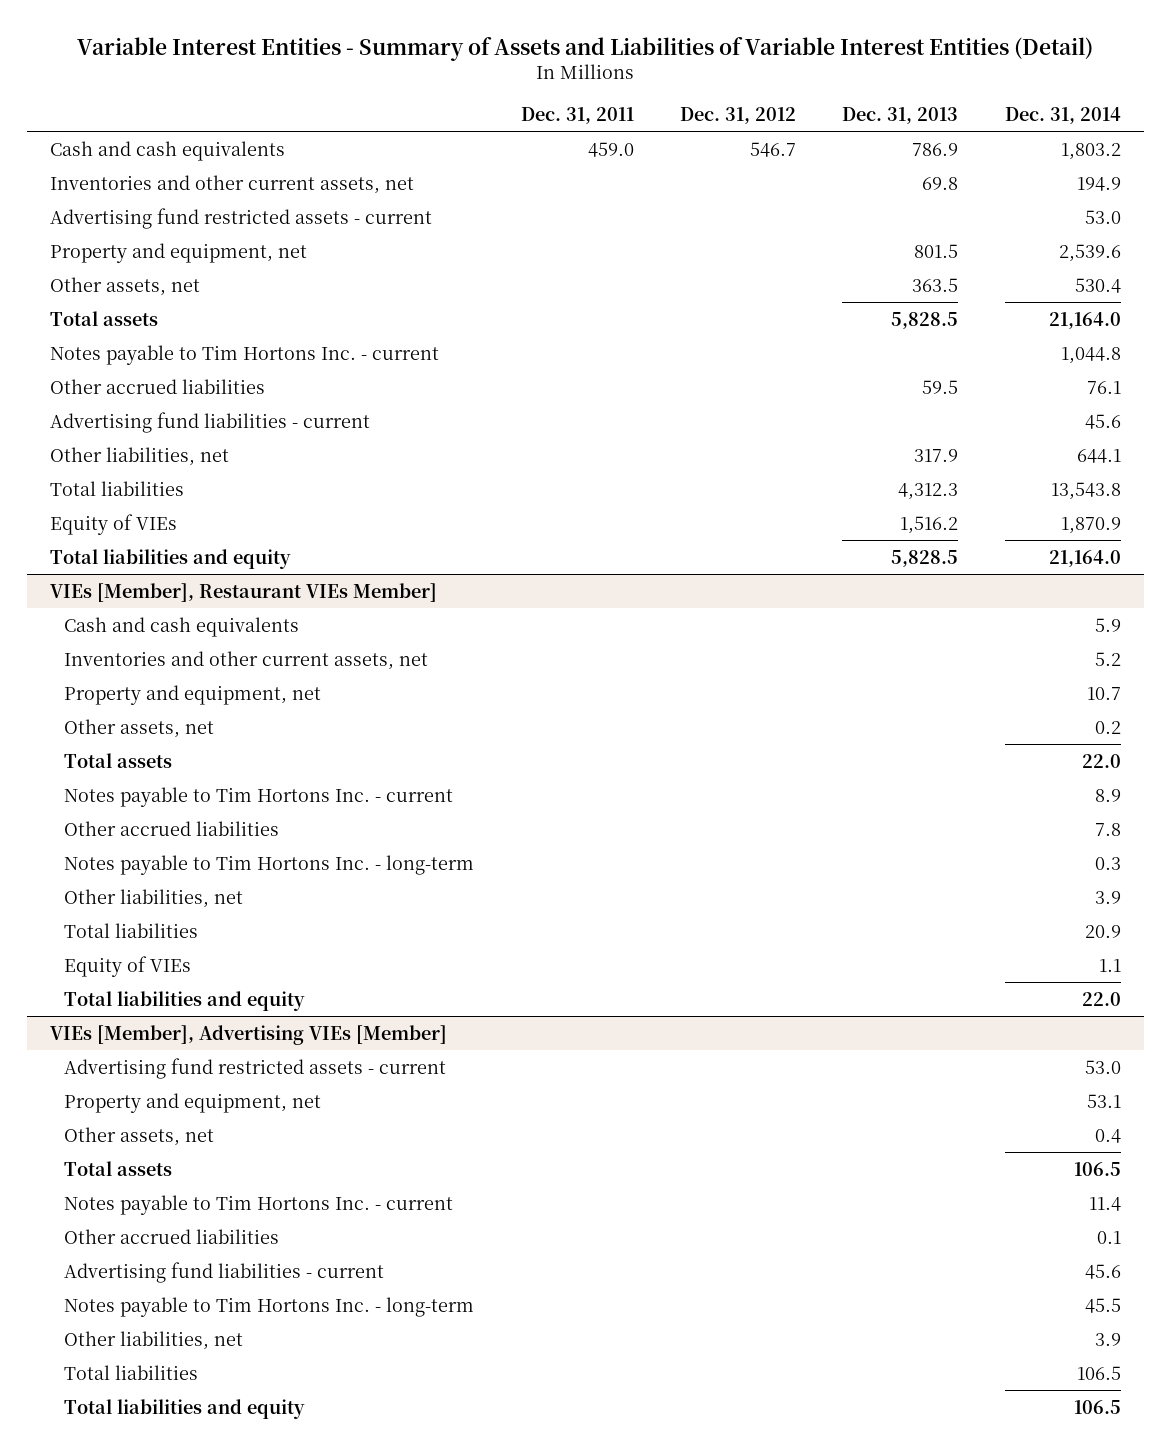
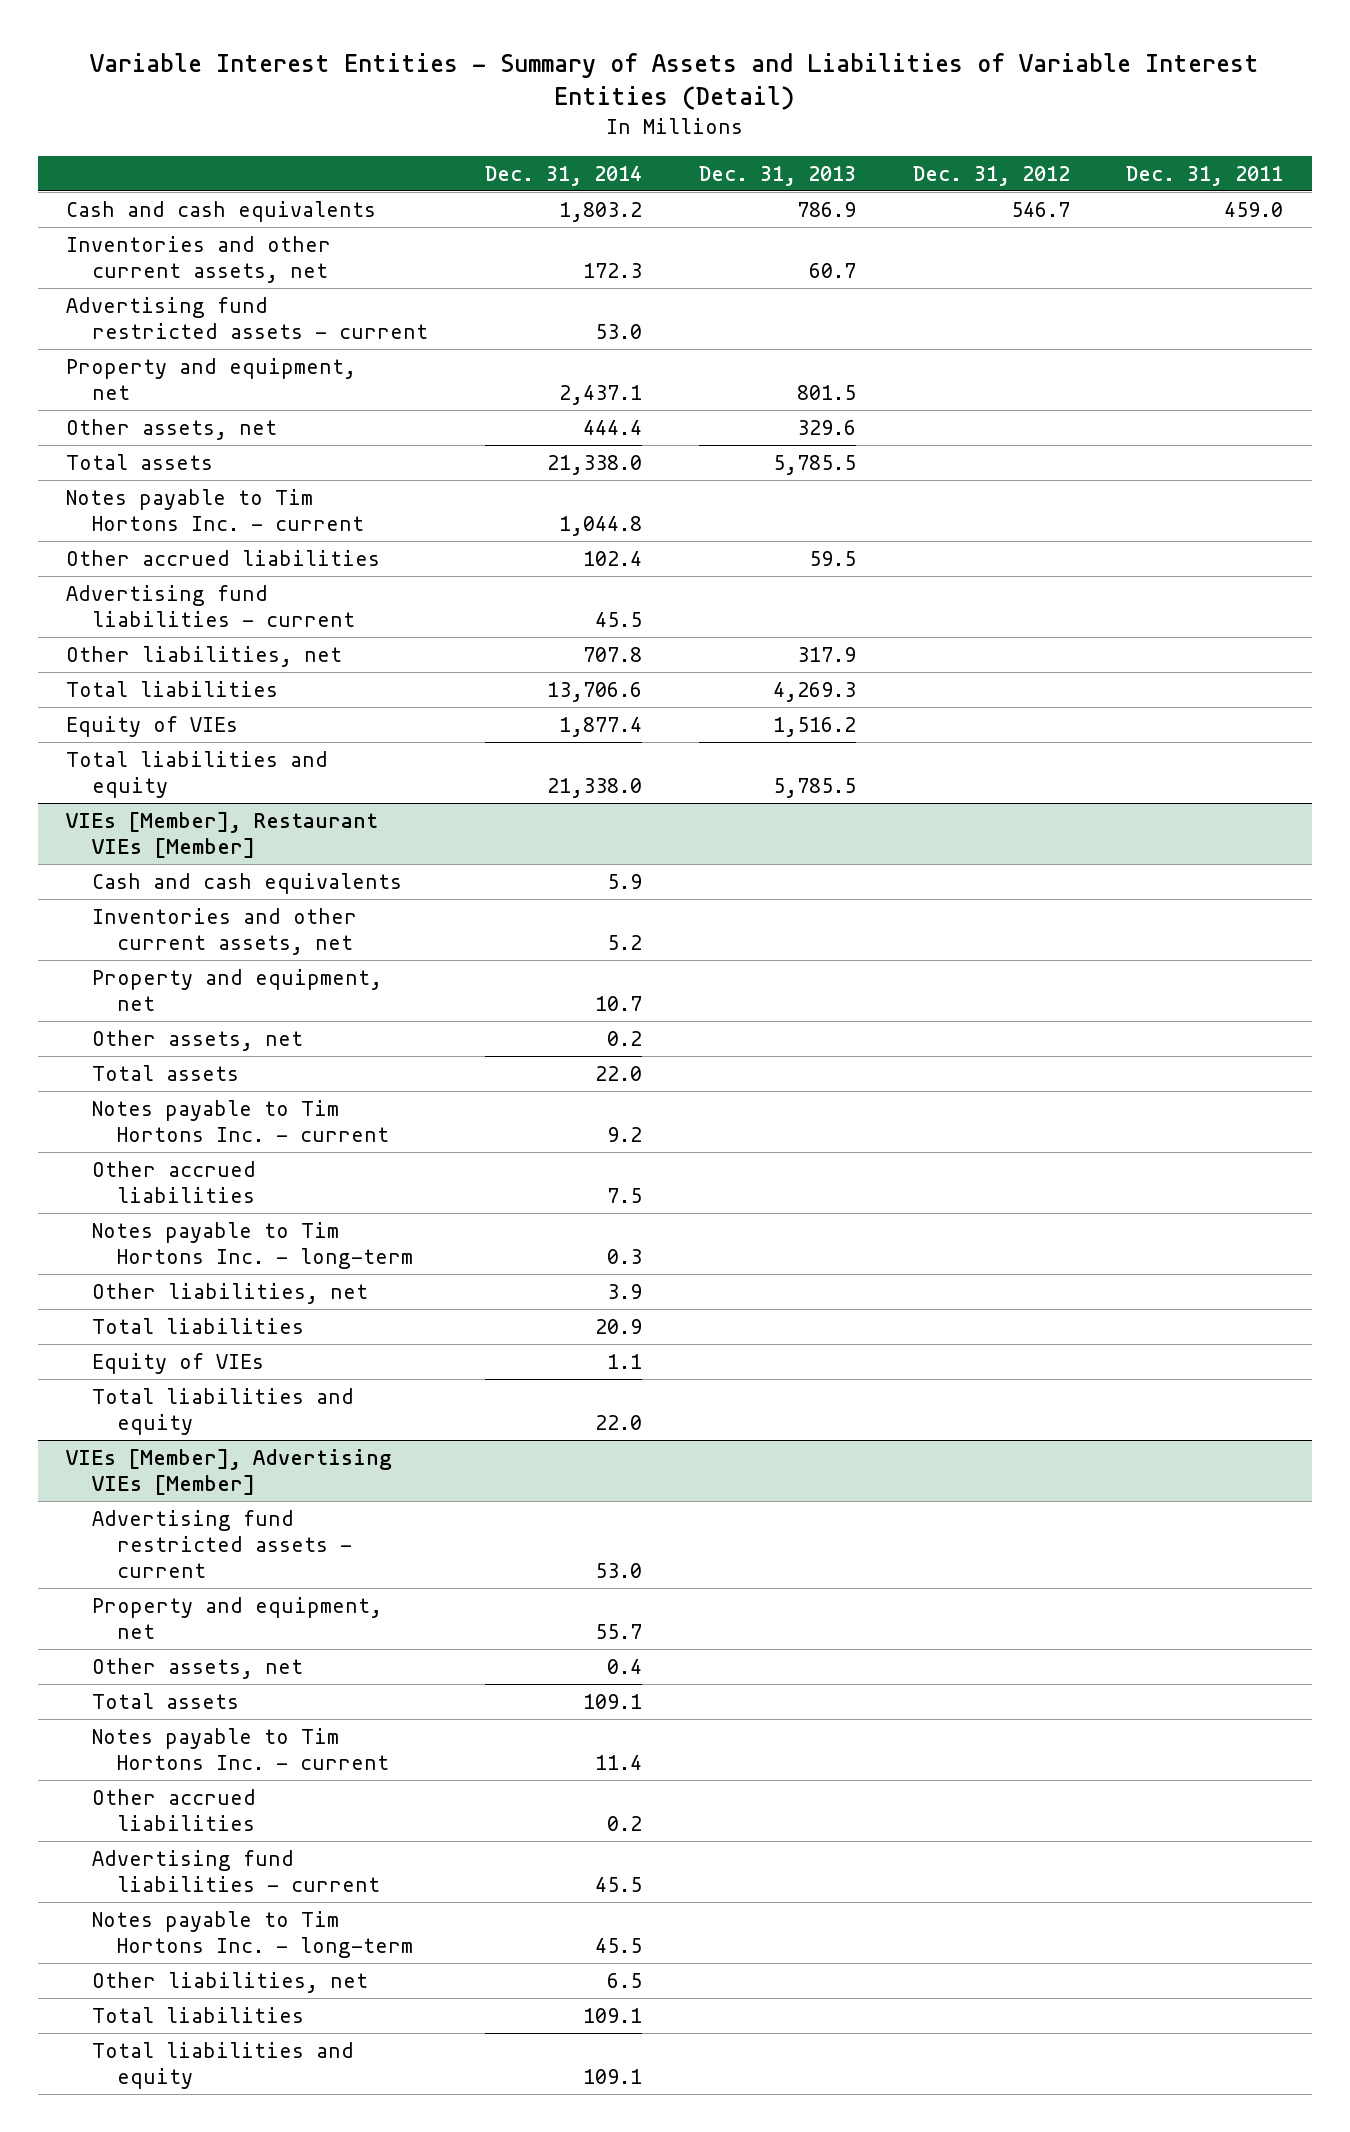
[922,176,959,190] 69.8 -> [808,262,856,278] 60.7
[1076,176,1121,191] 194.9 -> [582,262,642,278] 172.3
[1058,243,1121,262] 2,539.6 -> [558,384,642,405] 2,437.1
[912,277,959,292] 363.5 -> [796,419,856,435] 329.6
[1074,277,1121,293] 530.4 -> [582,419,642,435] 444.4
[891,311,959,329] 5,828.5 -> [772,454,856,475] 5,785.5
[1048,311,1121,329] 21,164.0 -> [546,454,642,475] 21,338.0
[1086,380,1121,394] 76.1 -> [582,550,642,566] 102.4
[1084,413,1121,429] 45.6 -> [594,611,642,627] 45.5
[1076,448,1121,463] 644.1 -> [582,646,642,662] 707.8
[898,482,959,500] 4,312.3 -> [772,681,856,702] 4,269.3
[1050,481,1121,500] 13,543.8 -> [546,681,642,702] 13,706.6
[1060,516,1121,534] 1,870.9 -> [558,716,642,737] 1,877.4
[891,549,959,567] 5,828.5 -> [772,777,856,798] 5,785.5
[1048,549,1121,567] 21,164.0 -> [546,777,642,798] 21,338.0
[49,582,437,602] VIEs [Member], Restaurant VIEs Member] -> [66,811,379,858] VIEs [Member], Restaurant VIEs [Member]
[1094,788,1121,802] 8.9 -> [606,1126,642,1142] 9.2
[1094,822,1121,836] 7.8 -> [606,1187,642,1203] 7.5
[1086,1093,1121,1108] 53.1 -> [594,1623,642,1639] 55.7
[1073,1161,1121,1176] 106.5 -> [582,1693,642,1709] 109.1
[1096,1230,1121,1244] 0.1 -> [606,1815,642,1831] 0.2
[1084,1263,1121,1279] 45.6 -> [594,1876,642,1892] 45.5
[1094,1332,1121,1346] 3.9 -> [606,1972,642,1988] 6.5
[1076,1365,1121,1380] 106.5 -> [582,2007,642,2023] 109.1
[1073,1399,1121,1414] 106.5 -> [582,2068,642,2084] 109.1

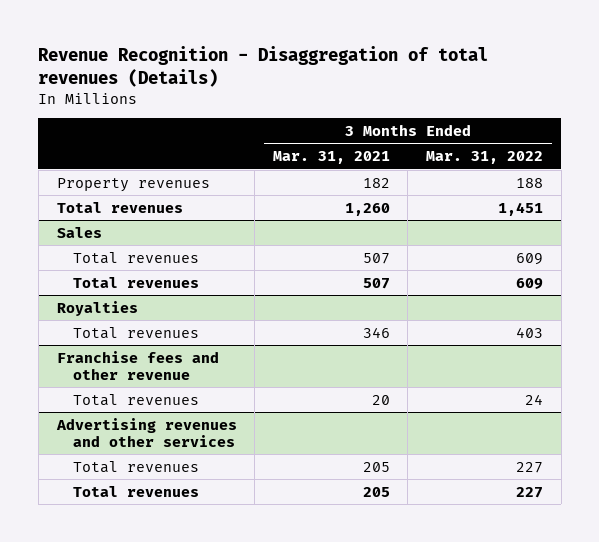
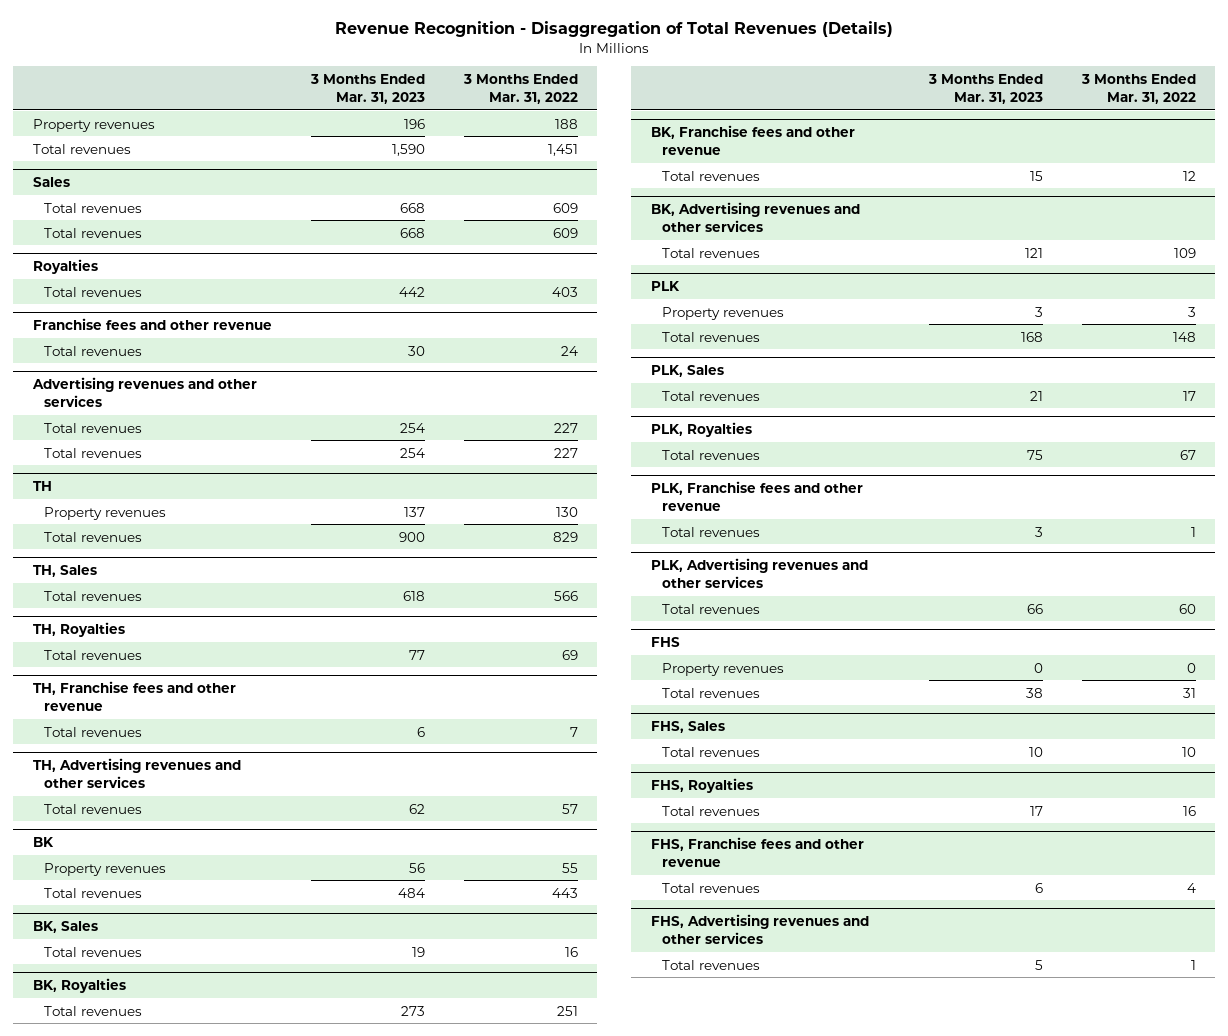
[38,46,489,87] Revenue Recognition - Disaggregation of total revenues (Details) -> [335,21,894,38] Revenue Recognition - Disaggregation of Total Revenues (Details)
[272,151,390,165] Mar. 31, 2021 -> none
none -> [309,73,425,104] 3 Months Ended Mar. 31, 2023
none -> [32,481,52,492] TH
none -> [43,506,166,520] Property revenues
none -> [43,531,142,542] Total revenues
none -> [32,565,97,578] TH, Sales
none -> [43,590,142,601] Total revenues
none -> [32,622,125,638] TH, Royalties
none -> [43,649,142,660] Total revenues
none -> [32,681,236,712] TH, Franchise fees and other revenue
none -> [43,726,142,737] Total revenues
none -> [32,758,241,789] TH, Advertising revenues and other services
none -> [43,803,142,814] Total revenues
none -> [32,837,54,848] BK
none -> [43,862,166,876] Property revenues
none -> [43,887,142,898] Total revenues
none -> [32,921,98,934] BK, Sales
none -> [43,946,142,957] Total revenues
none -> [32,978,126,994] BK, Royalties
none -> [43,1005,142,1016] Total revenues
none -> [650,125,855,156] BK, Franchise fees and other revenue
none -> [662,170,761,181] Total revenues
none -> [650,202,860,233] BK, Advertising revenues and other services
none -> [662,247,761,258] Total revenues
none -> [650,281,680,292] PLK
none -> [662,306,785,320] Property revenues
none -> [662,331,761,342] Total revenues
none -> [650,365,724,378] PLK, Sales
none -> [662,390,761,401] Total revenues
none -> [650,422,752,438] PLK, Royalties
none -> [662,449,761,460] Total revenues
none -> [650,481,863,512] PLK, Franchise fees and other revenue
none -> [662,526,761,537] Total revenues
none -> [650,558,868,589] PLK, Advertising revenues and other services
none -> [662,603,761,614] Total revenues
none -> [650,637,680,648] FHS
none -> [662,662,785,676] Property revenues
none -> [662,687,761,698] Total revenues
none -> [650,721,725,734] FHS, Sales
none -> [662,746,761,757] Total revenues
none -> [650,778,753,794] FHS, Royalties
none -> [662,805,761,816] Total revenues
none -> [650,837,864,868] FHS, Franchise fees and other revenue
none -> [662,882,761,893] Total revenues
none -> [650,914,869,945] FHS, Advertising revenues and other services
none -> [662,959,761,970] Total revenues

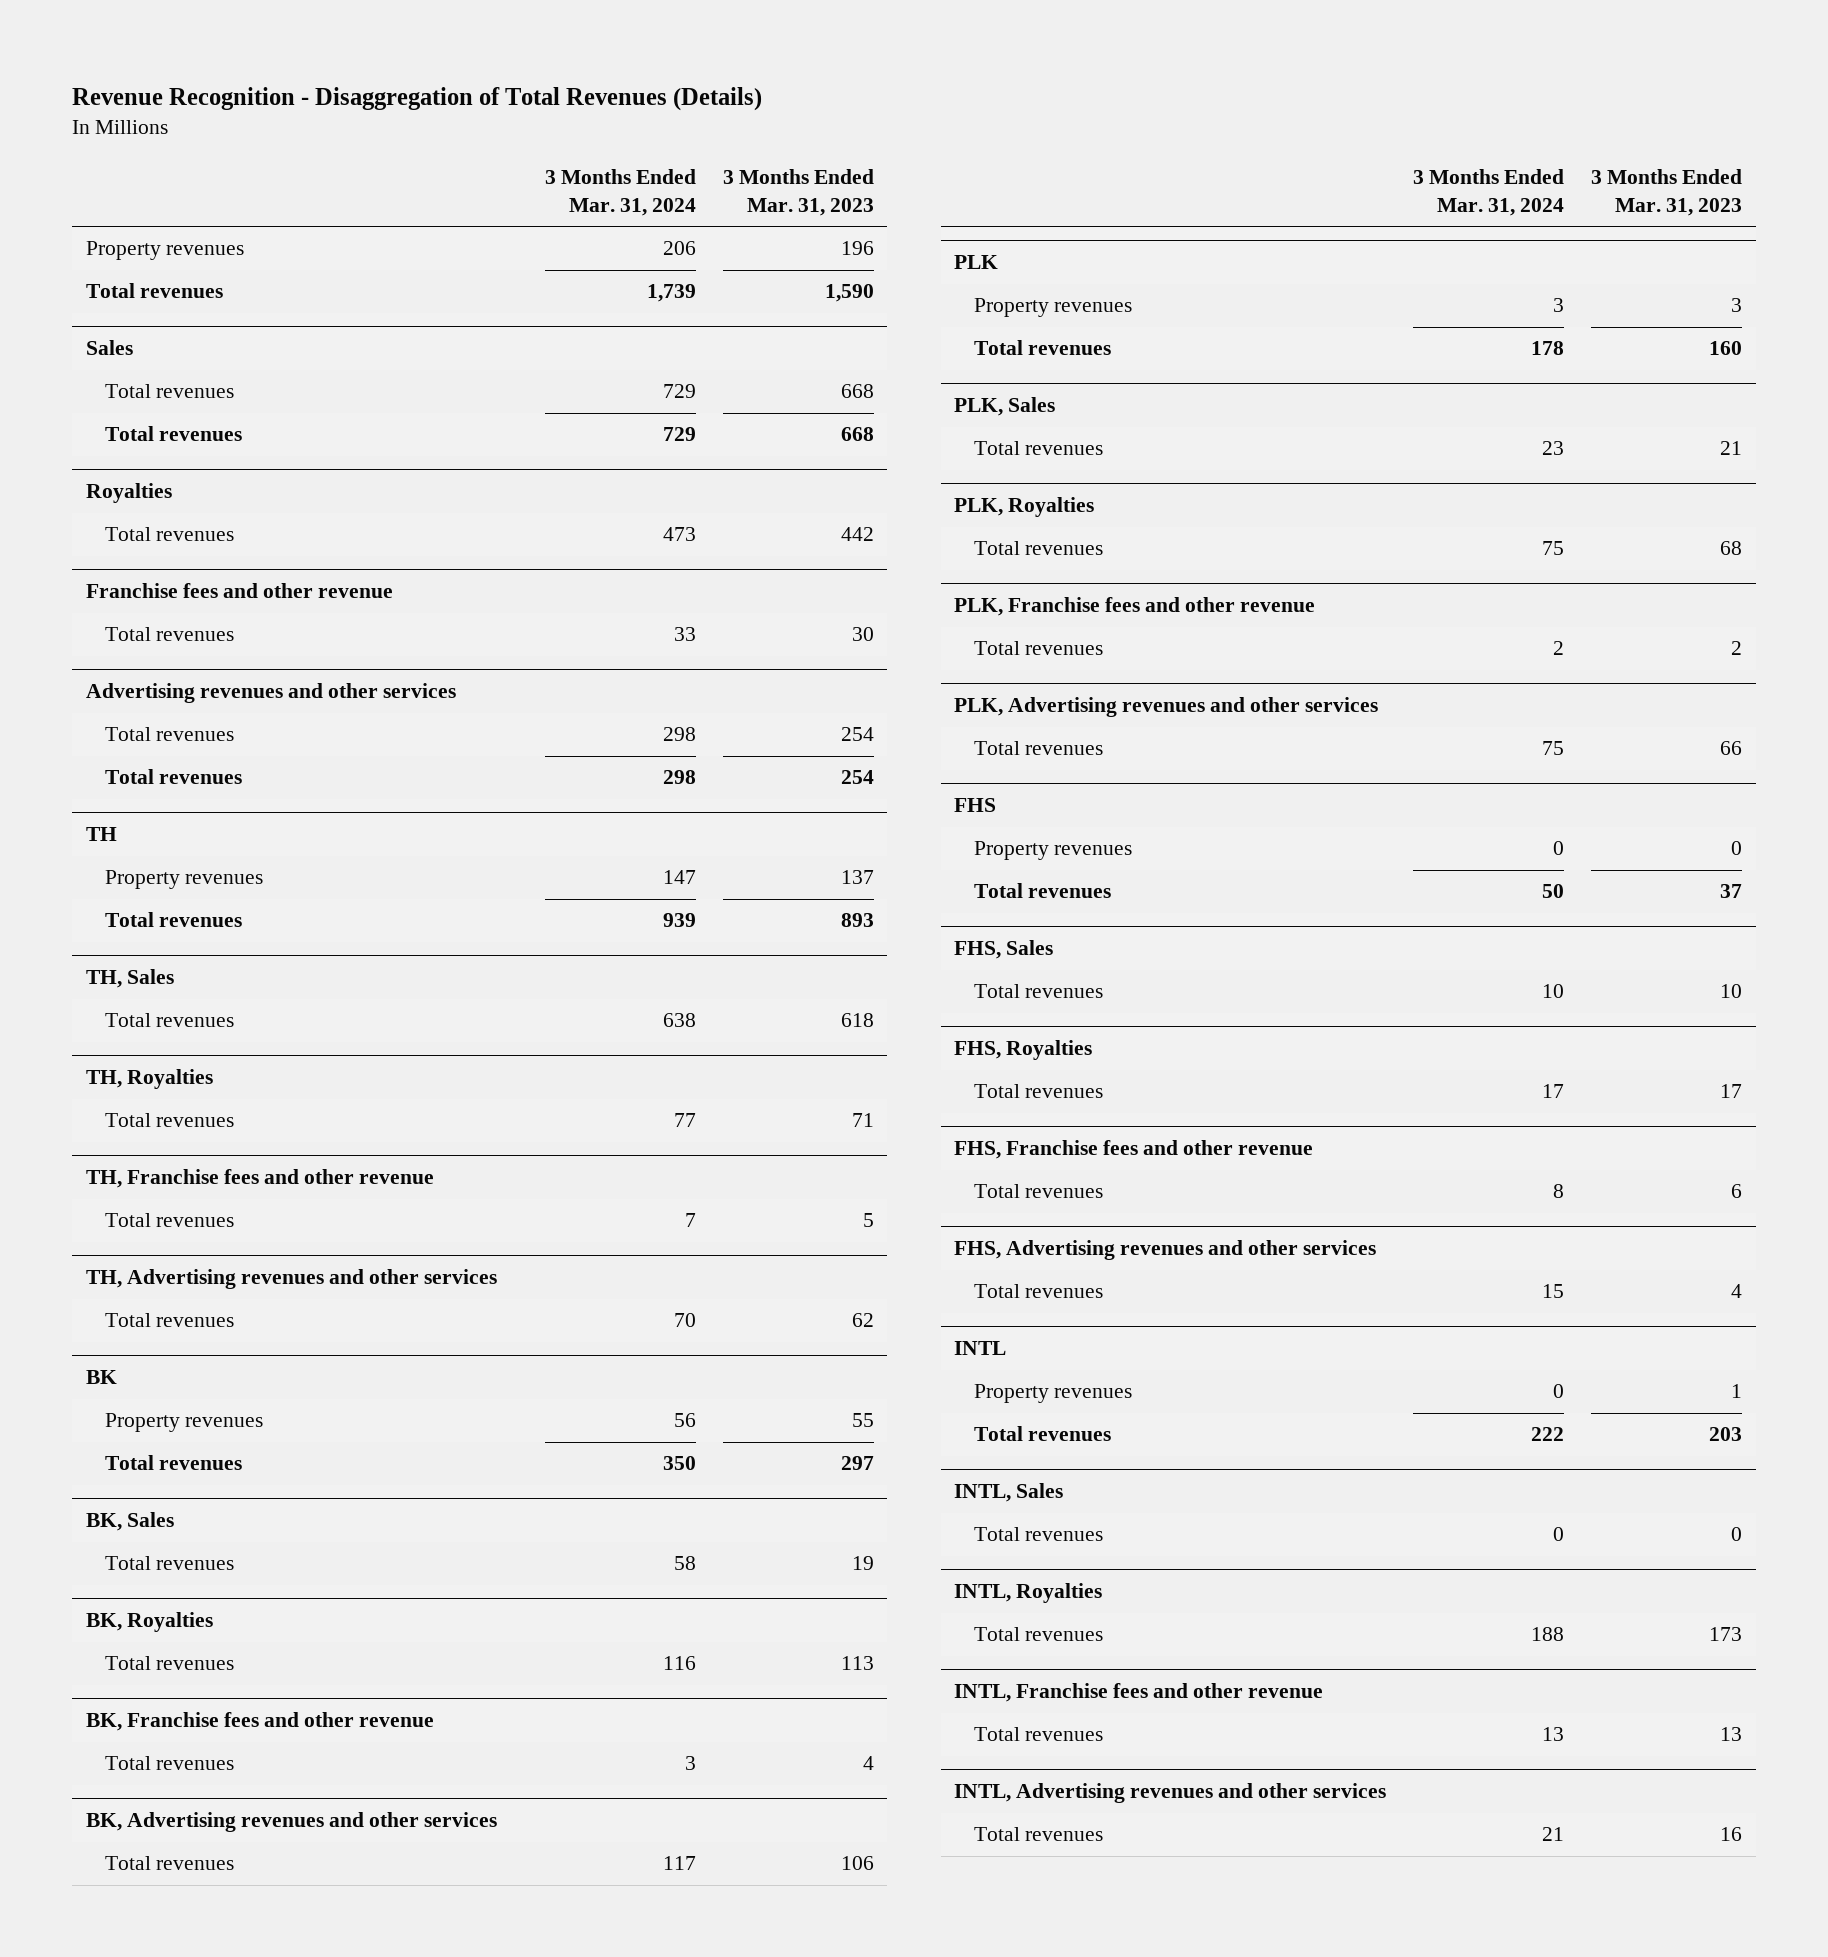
[462,73,578,104] 3 Months Ended Mar. 31, 2022 -> none
none -> [544,169,696,216] 3 Months Ended Mar. 31, 2024
[398,531,425,542] 900 -> [840,913,874,928] 893
[408,649,425,660] 77 -> [851,1113,874,1128] 71
[416,726,425,737] 6 -> [862,1213,874,1228] 5
[408,862,425,873] 56 -> [851,1413,874,1428] 55
[397,887,425,898] 484 -> [840,1456,874,1471] 297
[400,1005,425,1016] 273 -> [840,1656,874,1671] 113
[1029,170,1043,181] 15 -> [862,1756,874,1771] 4
[1024,247,1043,258] 121 -> [840,1856,874,1871] 106
[1020,331,1043,342] 168 -> [1709,341,1743,356] 160
[1026,449,1043,460] 75 -> [1720,541,1743,556] 68
[1034,526,1043,537] 3 -> [1731,641,1743,656] 2
[1025,687,1043,698] 38 -> [1720,884,1743,899] 37
[1034,959,1043,970] 5 -> [1731,1284,1743,1299] 4
none -> [954,1341,1007,1356] INTL
none -> [973,1384,1132,1404] Property revenues
none -> [973,1426,1111,1442] Total revenues
none -> [954,1483,1064,1503] INTL, Sales
none -> [973,1527,1103,1542] Total revenues
none -> [954,1583,1103,1604] INTL, Royalties
none -> [973,1627,1103,1642] Total revenues
none -> [954,1683,1324,1703] INTL, Franchise fees and other revenue
none -> [973,1727,1103,1742] Total revenues
none -> [954,1783,1387,1804] INTL, Advertising revenues and other services
none -> [973,1827,1103,1842] Total revenues

